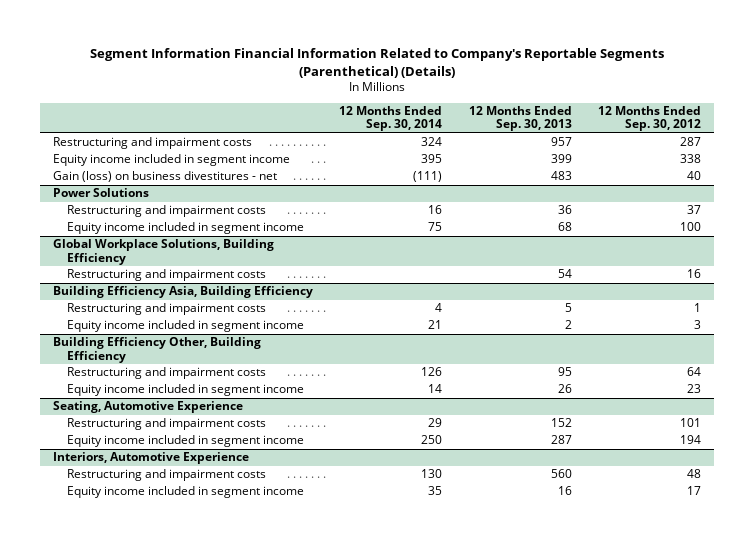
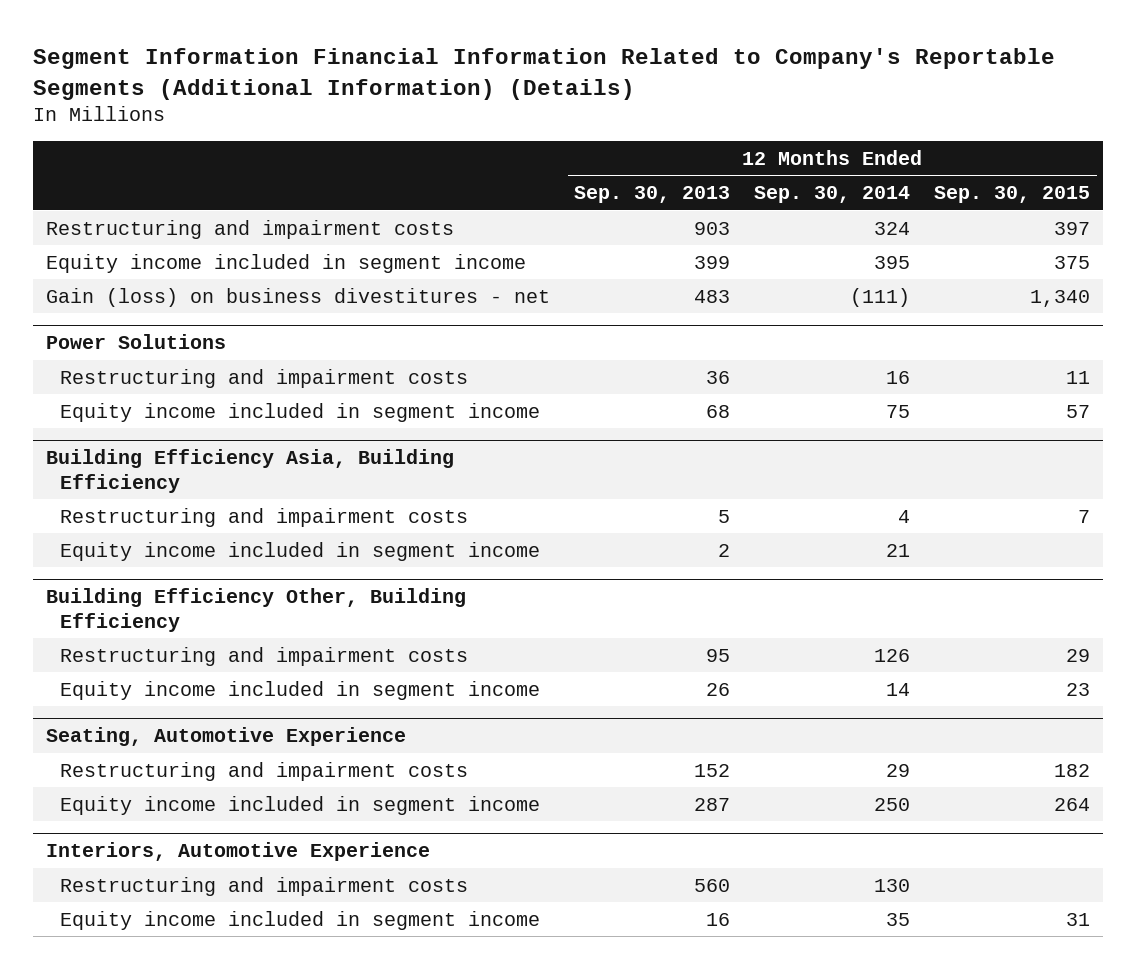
[90,47,665,78] Segment Information Financial Information Related to Company's Reportable Segments (Parenthetical) (Details) -> [33,48,1056,100] Segment Information Financial Information Related to Company's Reportable Segments (Additional Information) (Details)
[598,105,702,132] 12 Months Ended Sep. 30, 2012 -> none
none -> [934,186,1091,204] Sep. 30, 2015
[550,137,572,147] 957 -> [693,221,730,235] 903
[53,239,275,265] Global Workplace Solutions, Building Efficiency -> none
[67,269,267,282] Restructuring and impairment costs -> none

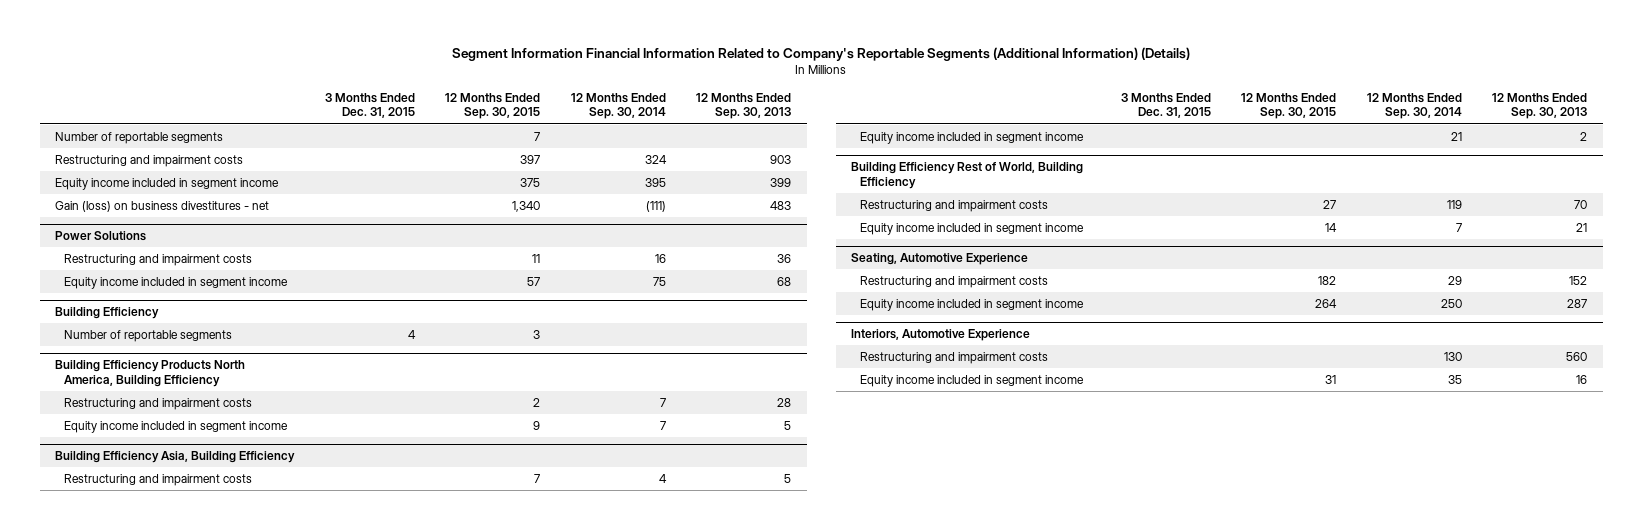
none -> [324,92,415,119] 3 Months Ended Dec. 31, 2015
none -> [55,131,224,144] Number of reportable segments
none -> [55,306,160,319] Building Efficiency
none -> [64,329,233,342] Number of reportable segments
none -> [55,359,246,387] Building Efficiency Products North America, Building Efficiency
none -> [64,397,253,410] Restructuring and impairment costs
none -> [64,420,289,433] Equity income included in segment income
[45,587,466,632] Building Efficiency Other, Building Efficiency -> none
none -> [851,161,1084,189] Building Efficiency Rest of World, Building Efficiency
[705,648,730,662] 95 -> [1574,199,1588,209] 70
[874,648,911,662] 126 -> [1446,199,1462,209] 119
[1066,648,1091,662] 29 -> [1323,199,1337,209] 27
[705,682,730,696] 26 -> [1576,222,1588,232] 21
[886,682,911,696] 14 -> [1455,222,1462,232] 7
[1066,682,1091,696] 23 -> [1325,222,1338,232] 14

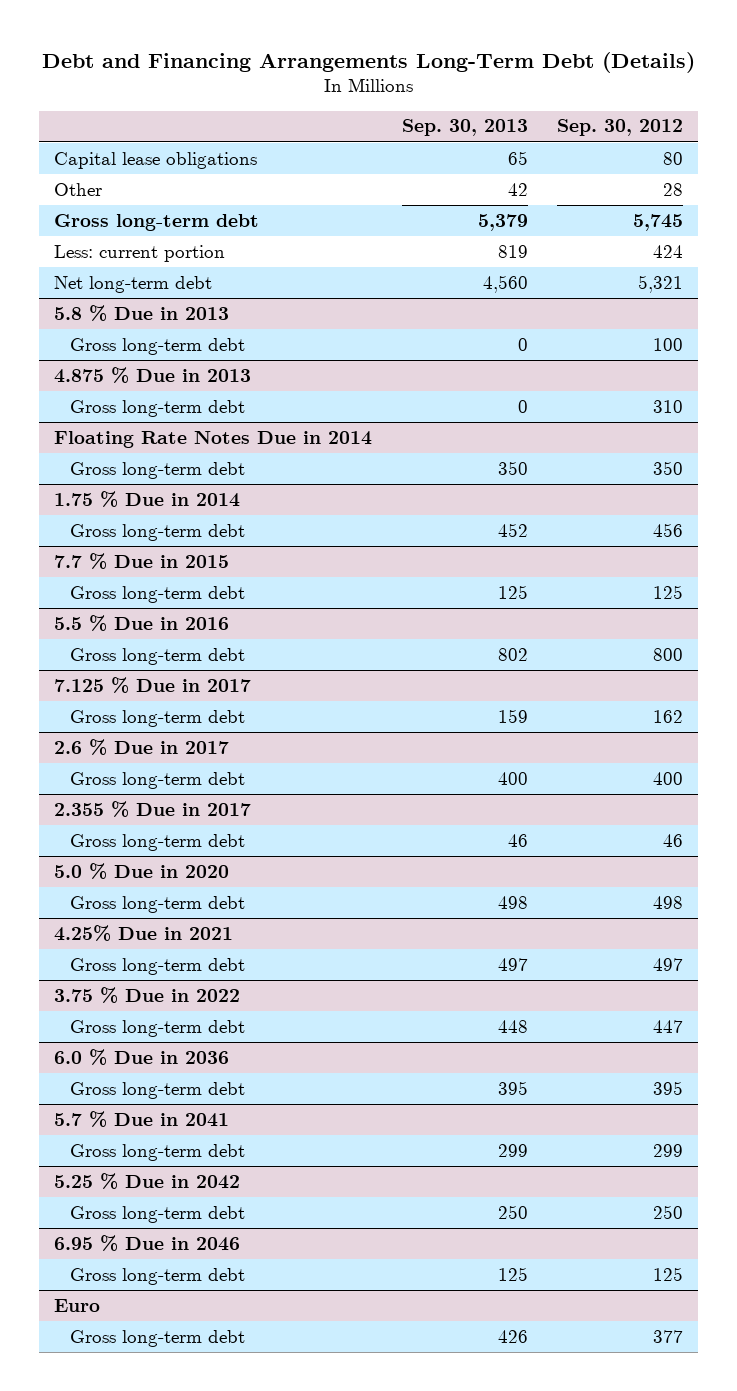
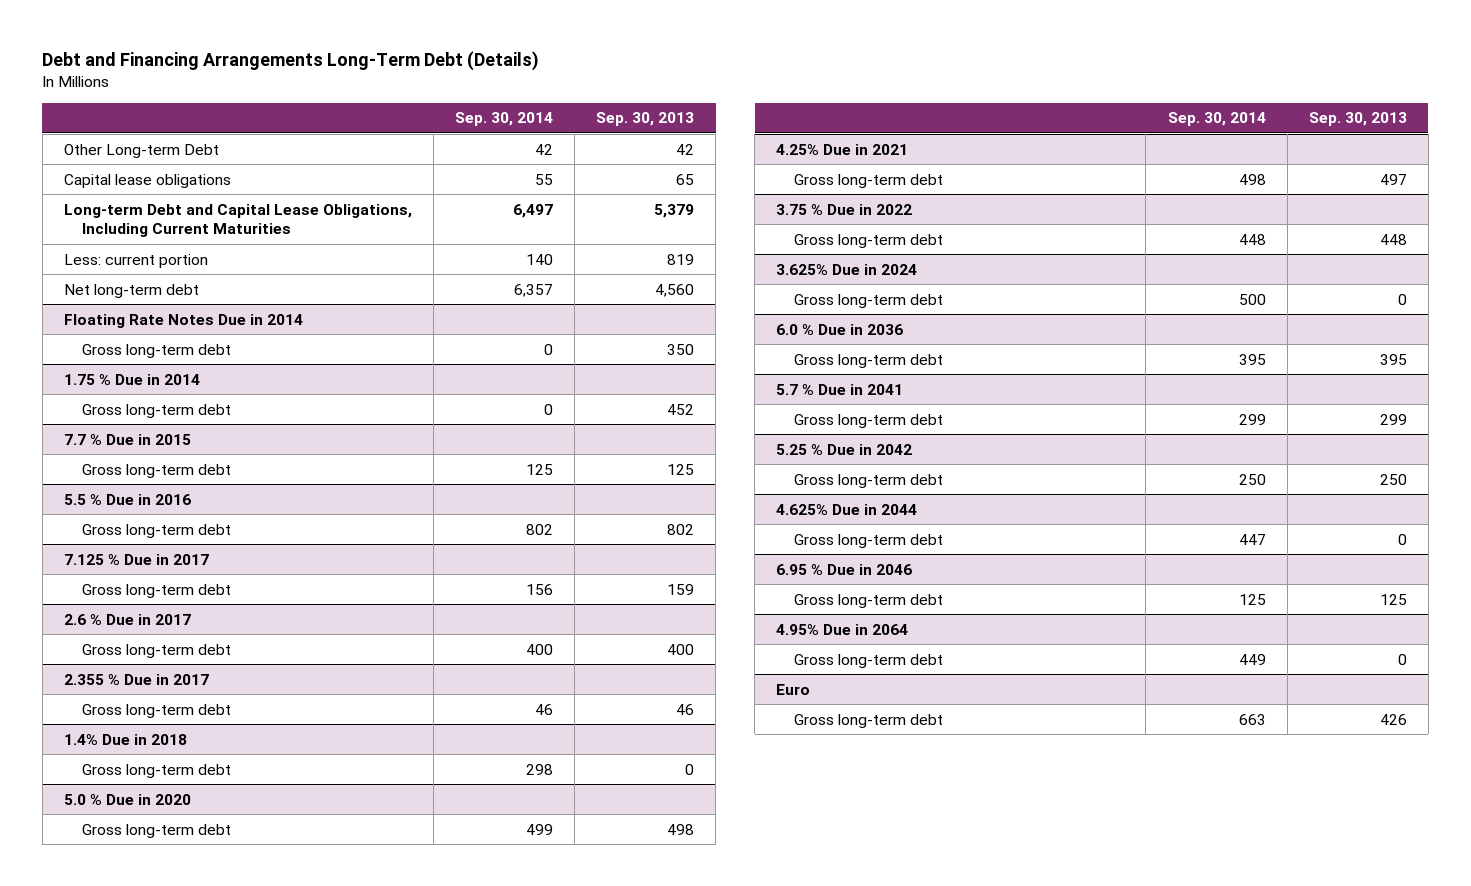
[557,119,684,137] Sep. 30, 2012 -> none
none -> [455,112,554,127] Sep. 30, 2014
none -> [63,143,219,158] Other Long-term Debt
[53,182,102,196] Other -> none
[53,213,259,231] Gross long-term debt -> [63,203,412,238] Long-term Debt and Capital Lease Obligations, Including Current Maturities
[53,304,229,321] 5.8 % Due in 2013 -> none
[69,337,245,355] Gross long-term debt -> none
[53,366,251,383] 4.875 % Due in 2013 -> none
[69,399,245,417] Gross long-term debt -> none
none -> [63,733,187,745] 1.4% Due in 2018
none -> [81,763,231,778] Gross long-term debt
none -> [776,263,918,275] 3.625% Due in 2024
none -> [794,293,944,308] Gross long-term debt
none -> [776,503,918,515] 4.625% Due in 2044
none -> [794,533,944,548] Gross long-term debt
none -> [776,623,909,635] 4.95% Due in 2064
none -> [794,653,944,668] Gross long-term debt

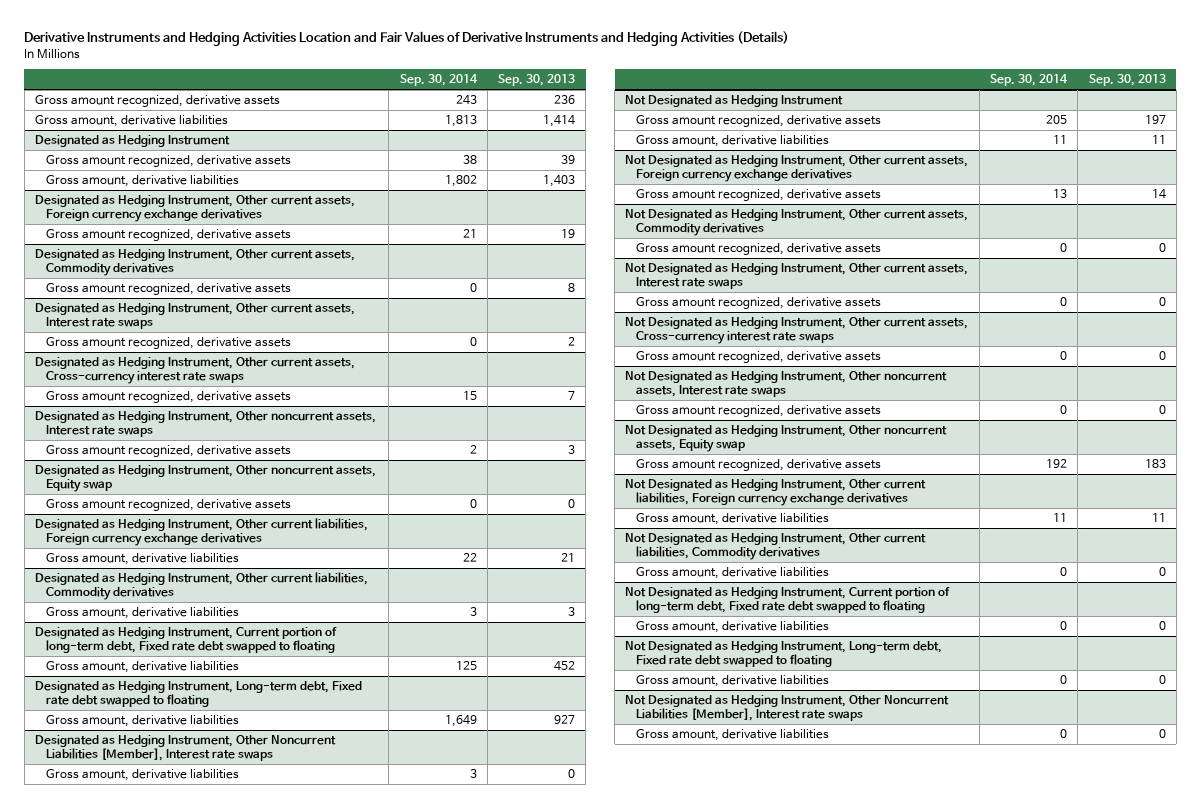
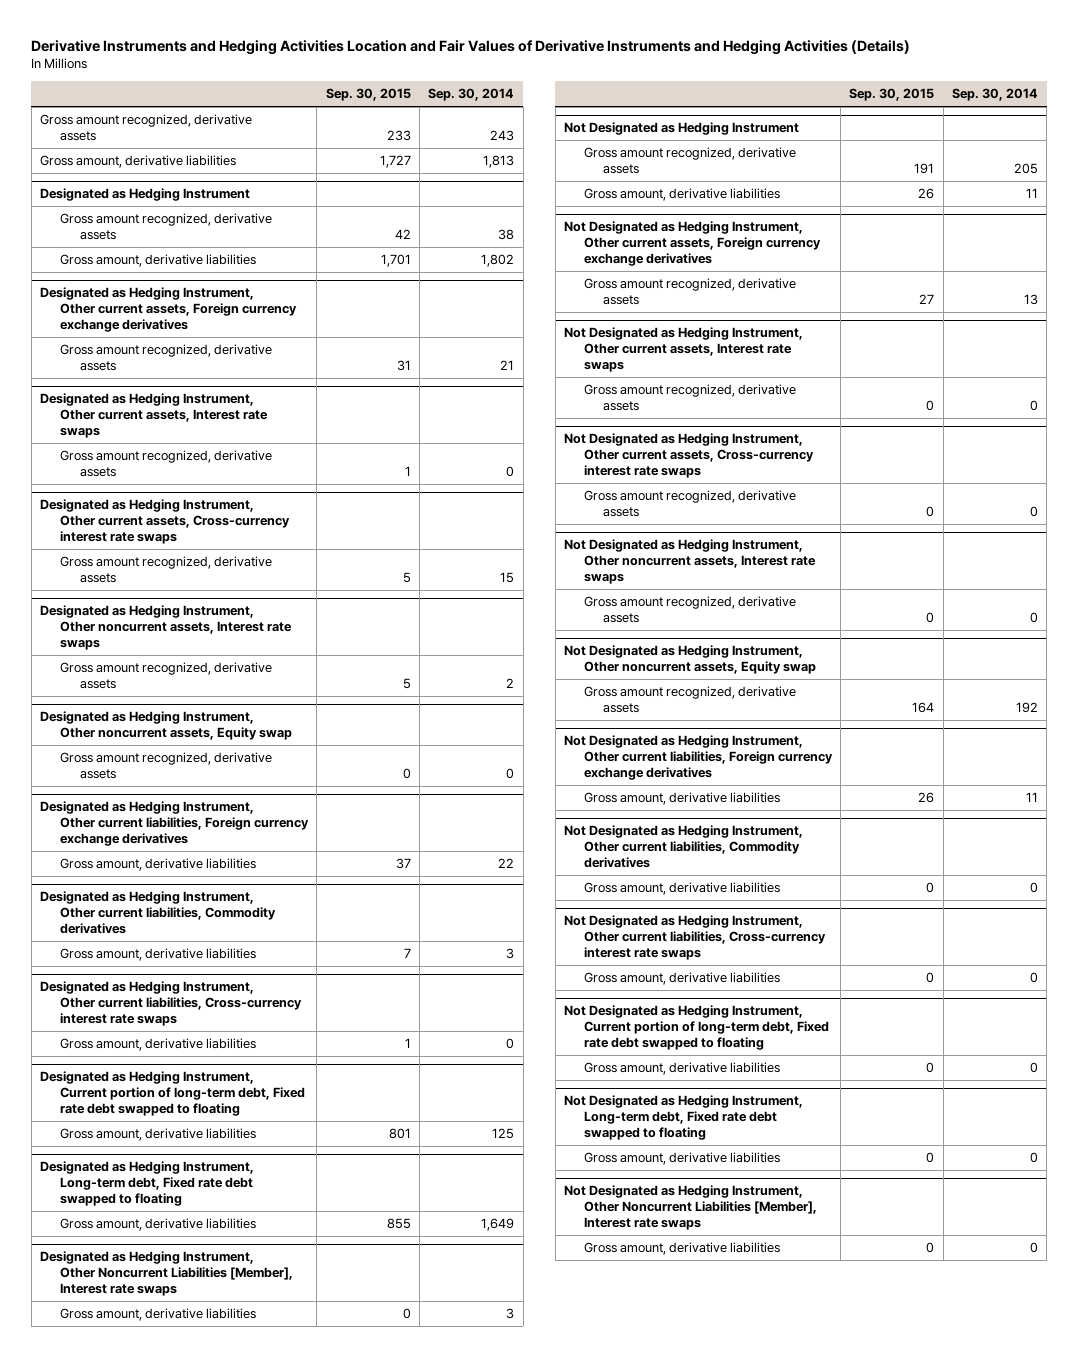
[498,74,576,87] Sep. 30, 2013 -> none
none -> [325,88,411,102] Sep. 30, 2015
[34,249,355,277] Designated as Hedging Instrument, Other current assets, Commodity derivatives -> none
[45,283,291,296] Gross amount recognized, derivative assets -> none
none -> [40,981,302,1027] Designated as Hedging Instrument, Other current liabilities, Cross-currency interest rate swaps
none -> [59,1038,256,1052] Gross amount, derivative liabilities
[625,209,969,237] Not Designated as Hedging Instrument, Other current assets, Commodity derivatives -> none
[636,243,882,256] Gross amount recognized, derivative assets -> none
none -> [563,915,826,961] Not Designated as Hedging Instrument, Other current liabilities, Cross-currency interest rate swaps
none -> [583,972,780,986] Gross amount, derivative liabilities

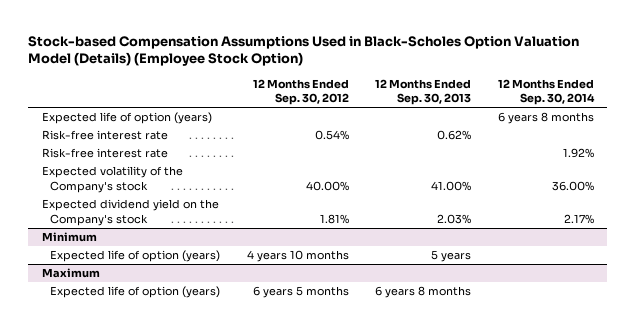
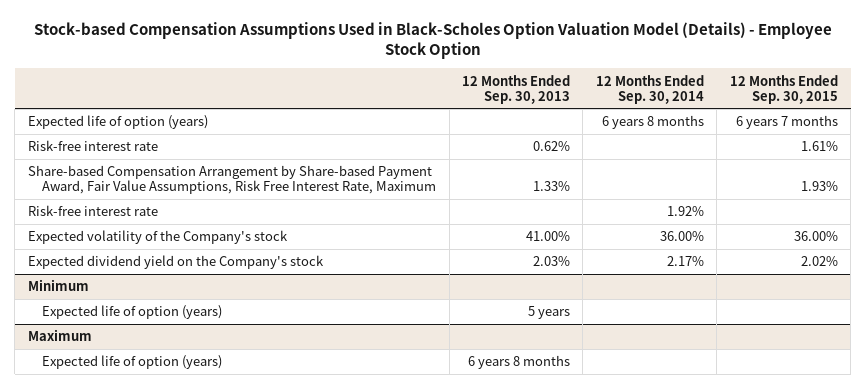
[28,35,580,67] Stock-based Compensation Assumptions Used in Black-Scholes Option Valuation Model (Details) (Employee Stock Option) -> [33,21,832,60] Stock-based Compensation Assumptions Used in Black-Scholes Option Valuation Model (Details) - Employee Stock Option
[252,78,349,106] 12 Months Ended Sep. 30, 2012 -> none
none -> [729,74,838,104] 12 Months Ended Sep. 30, 2015
none -> [27,165,437,195] Share-based Compensation Arrangement by Share-based Payment Award, Fair Value Assumptions, Risk Free Interest Rate, Maximum

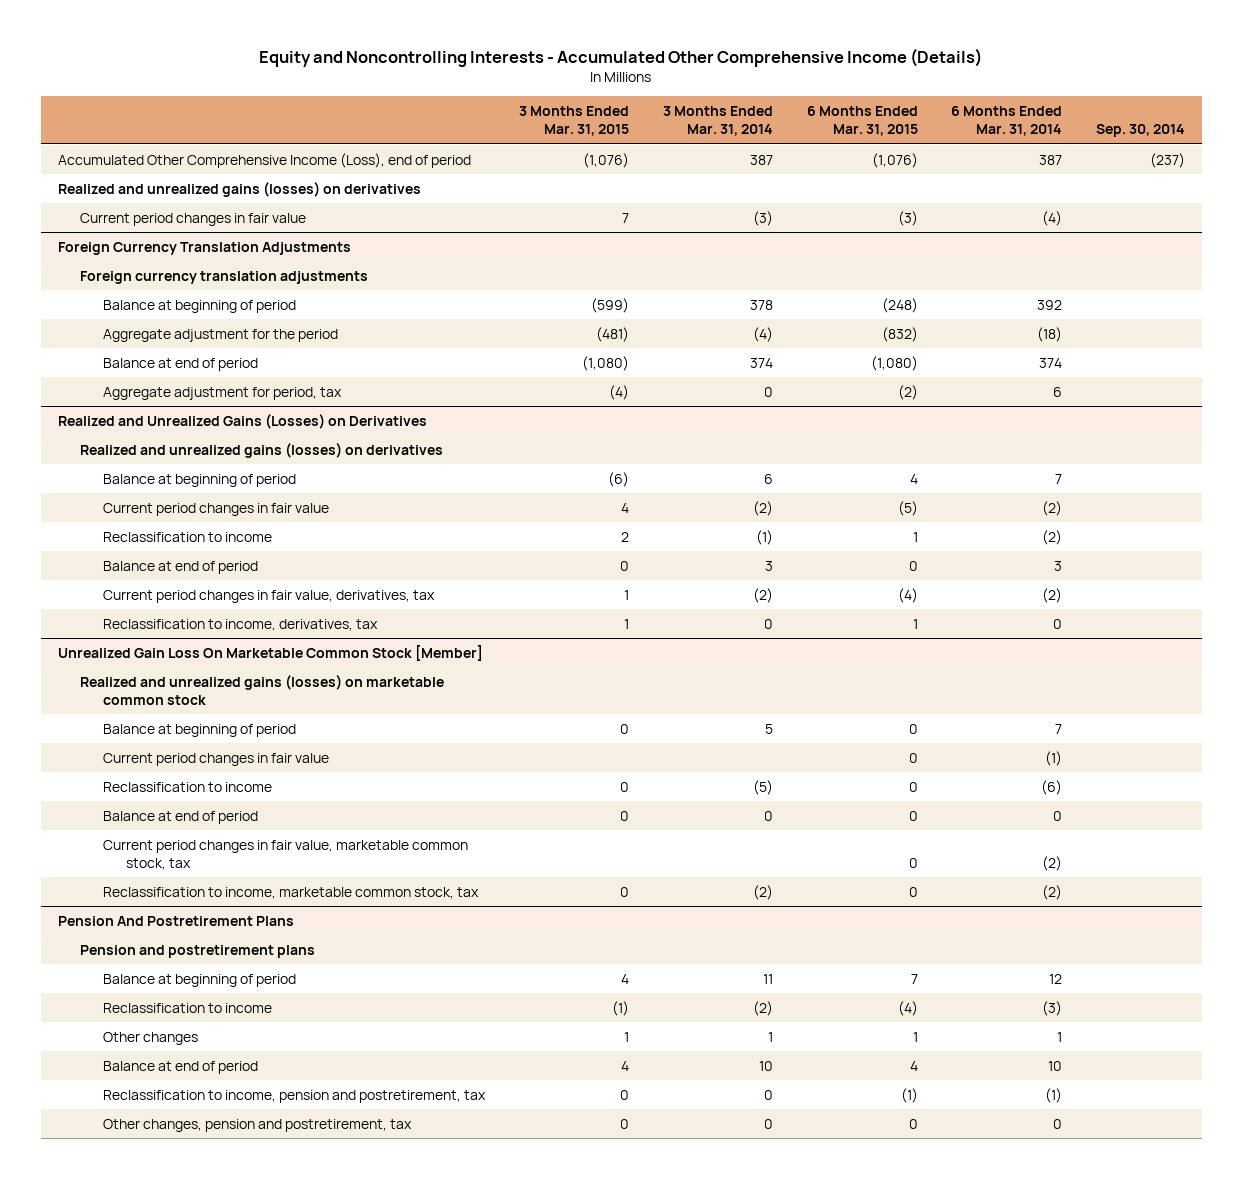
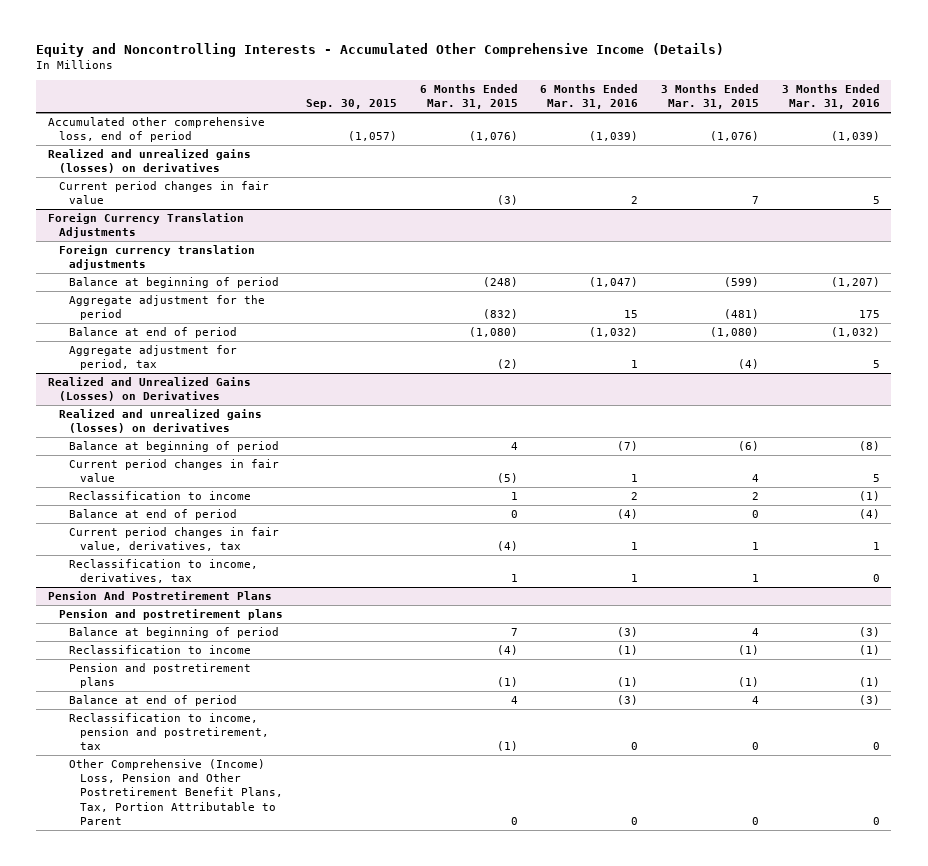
[662,105,773,137] 3 Months Ended Mar. 31, 2014 -> none
[951,105,1063,137] 6 Months Ended Mar. 31, 2014 -> none
[1096,124,1186,138] Sep. 30, 2014 -> none
none -> [305,99,397,110] Sep. 30, 2015
none -> [540,84,639,110] 6 Months Ended Mar. 31, 2016
none -> [781,84,880,110] 3 Months Ended Mar. 31, 2016
[57,152,471,168] Accumulated Other Comprehensive Income (Loss), end of period -> [47,117,265,143] Accumulated other comprehensive loss, end of period
[57,644,483,661] Unrealized Gain Loss On Marketable Common Stock [Member] -> none
[80,674,445,706] Realized and unrealized gains (losses) on marketable common stock -> none
[103,723,297,737] Balance at beginning of period -> none
[103,752,330,766] Current period changes in fair value -> none
[103,781,273,792] Reclassification to income -> none
[103,810,259,824] Balance at end of period -> none
[103,839,469,871] Current period changes in fair value, marketable common stock, tax -> none
[103,886,480,899] Reclassification to income, marketable common stock, tax -> none
[103,1031,199,1045] Other changes -> none
none -> [69,663,252,689] Pension and postretirement plans
[103,1118,413,1132] Other changes, pension and postretirement, tax -> [69,759,284,825] Other Comprehensive (Income) Loss, Pension and Other Postretirement Benefit Plans, Tax, Portion Attributable to Parent

